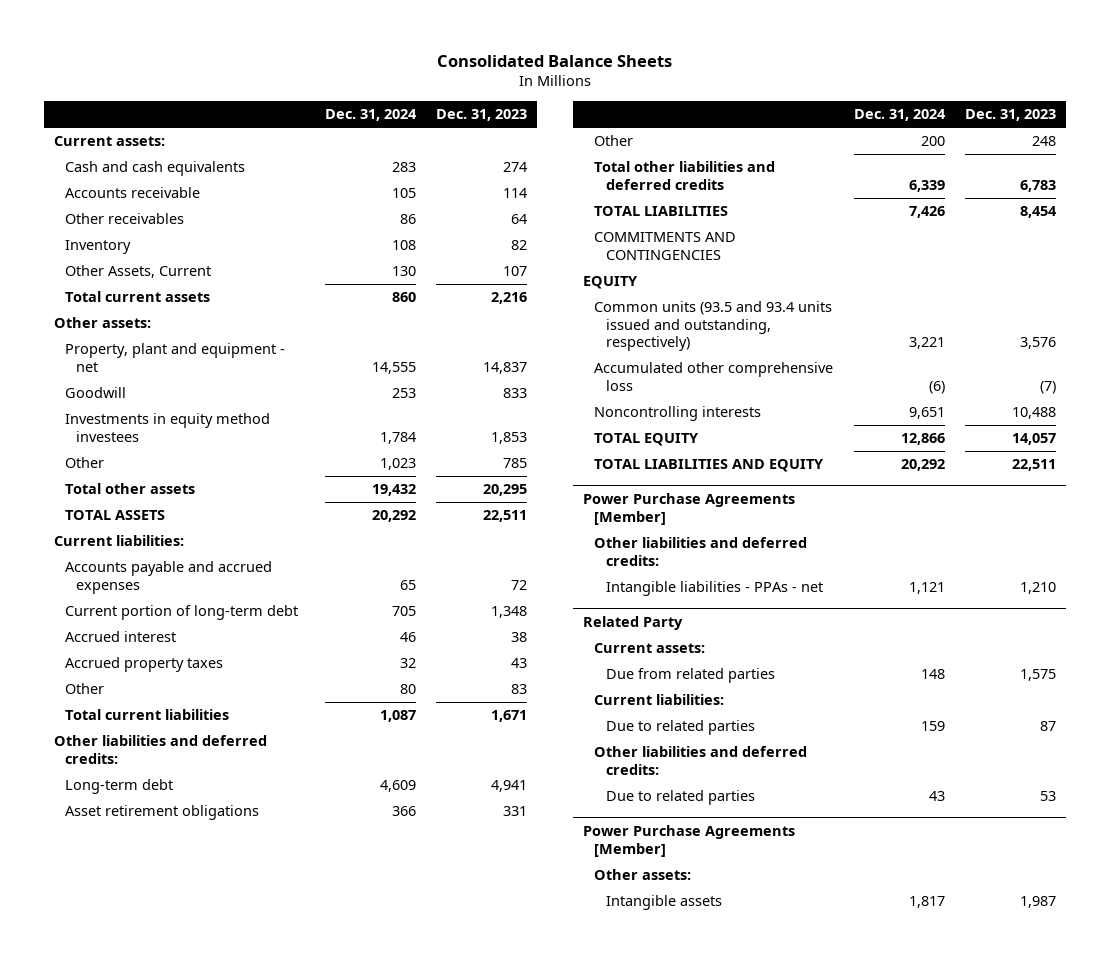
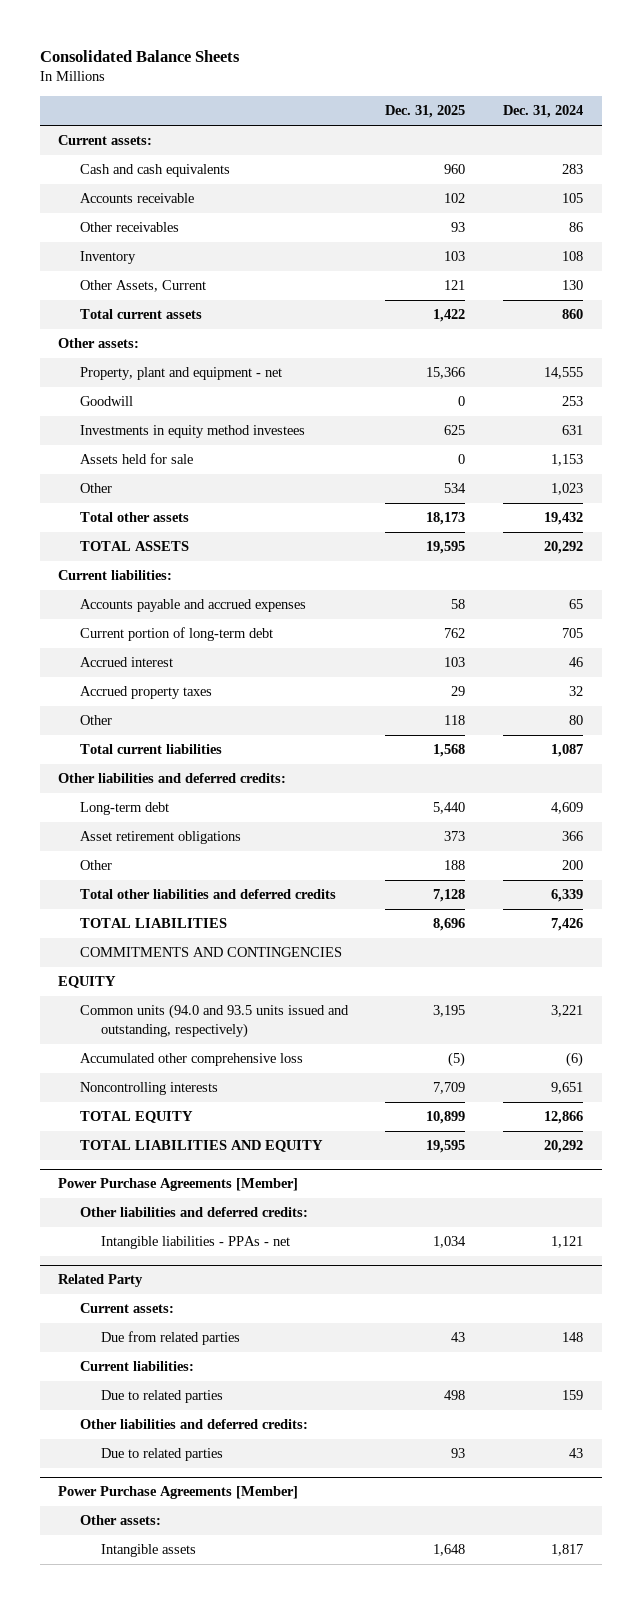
[435,109,527,122] Dec. 31, 2023 -> none
none -> [385,105,466,119] Dec. 31, 2025
[379,431,416,444] 1,784 -> [562,425,584,436] 631
none -> [79,453,193,465] Assets held for sale
[594,301,833,352] Common units (93.5 and 93.4 units issued and outstanding, respectively) -> [79,1004,349,1038] Common units (94.0 and 93.5 units issued and outstanding, respectively)

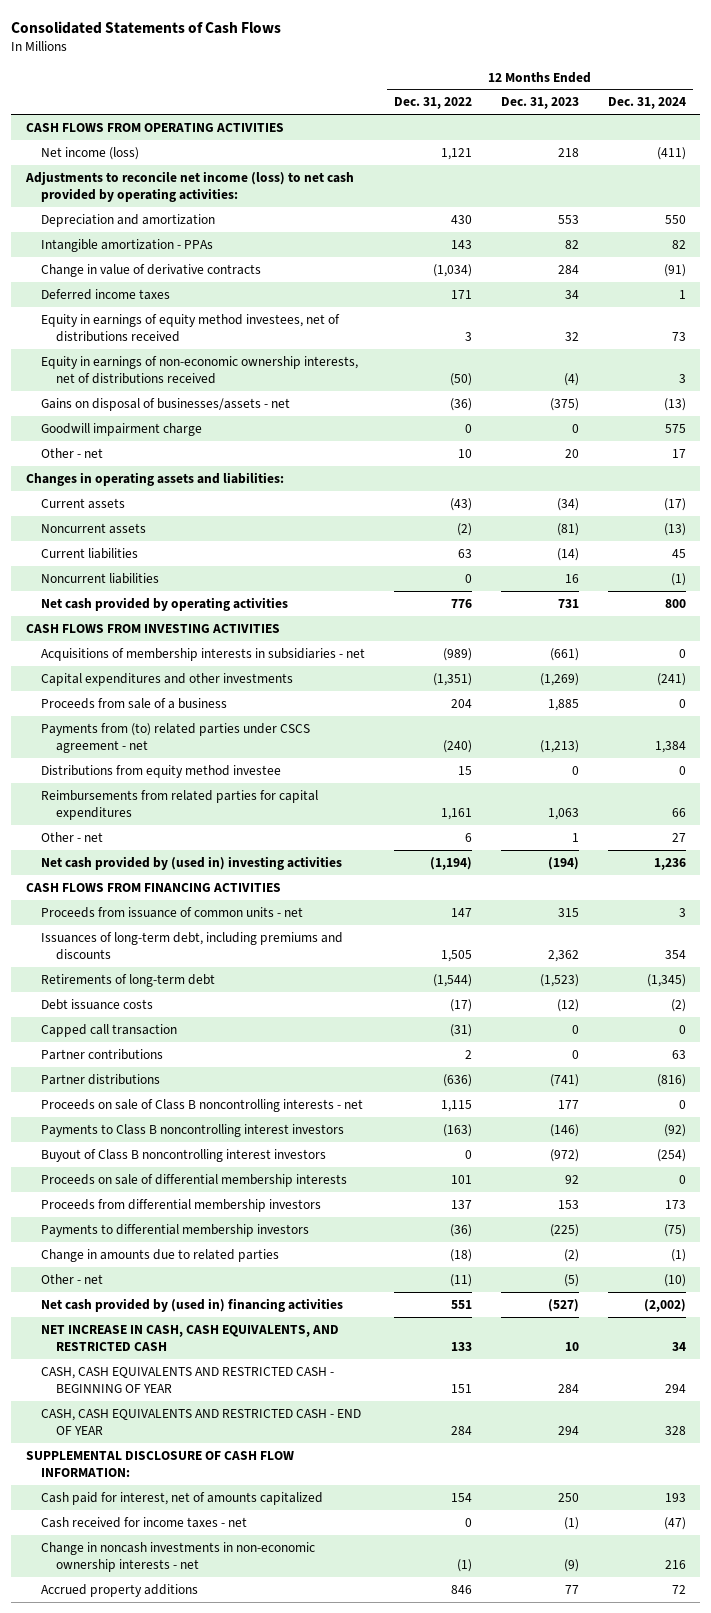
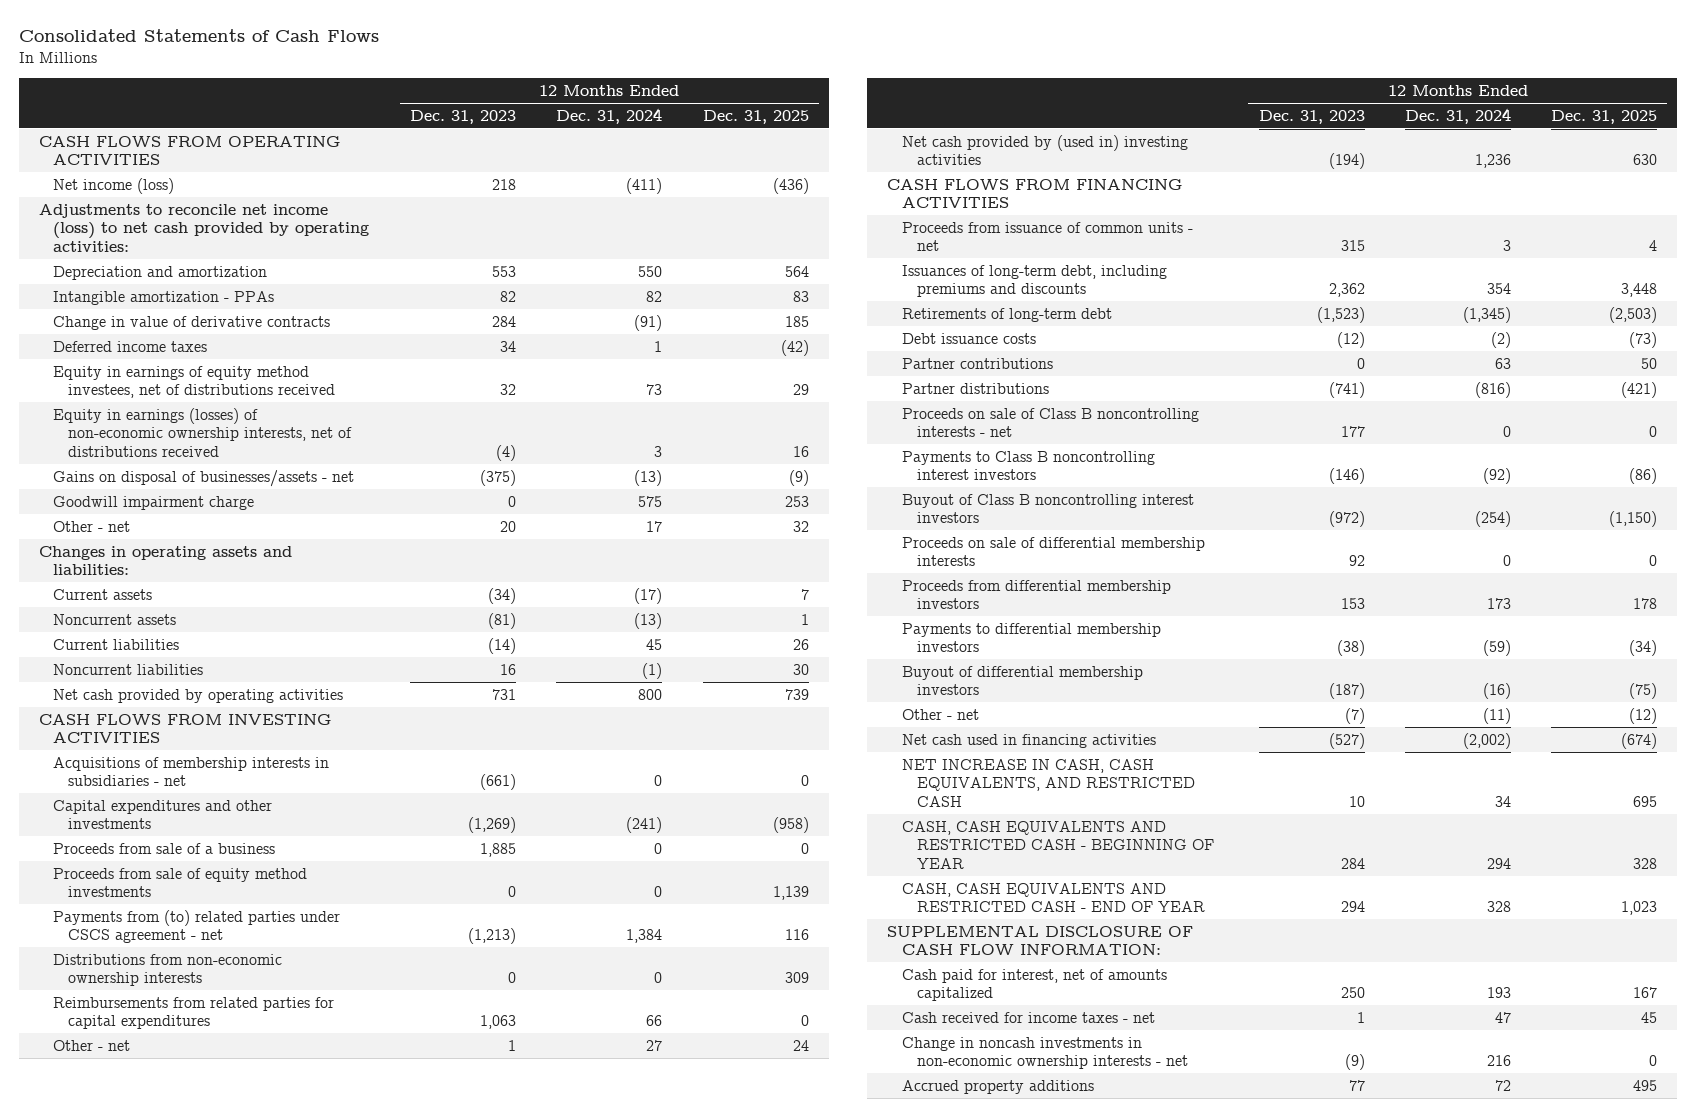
[393,97,472,110] Dec. 31, 2022 -> none
none -> [702,109,809,124] Dec. 31, 2025
[41,355,359,385] Equity in earnings of non-economic ownership interests, net of distributions received -> [53,407,353,458] Equity in earnings (losses) of non-economic ownership interests, net of distributions received
none -> [53,867,308,898] Proceeds from sale of equity method investments
[41,764,282,778] Distributions from equity method investee -> none
none -> [53,953,283,987] Distributions from non-economic ownership interests
[41,1023,178,1037] Capped call transaction -> none
[41,1248,280,1262] Change in amounts due to related parties -> none
[549,1223,579,1237] (225) -> [1336,640,1365,657] (38)
[663,1223,686,1237] (75) -> [1482,640,1511,657] (59)
none -> [902,665,1144,696] Buyout of differential membership investors
[563,1273,579,1287] (5) -> [1344,707,1365,724] (7)
[663,1273,686,1287] (10) -> [1482,707,1511,724] (11)
[41,1297,344,1312] Net cash provided by (used in) financing activities -> [902,733,1157,748] Net cash used in financing activities
[563,1516,579,1530] (1) -> [1356,1011,1365,1023] 1
[663,1516,686,1530] (47) -> [1494,1011,1511,1023] 47

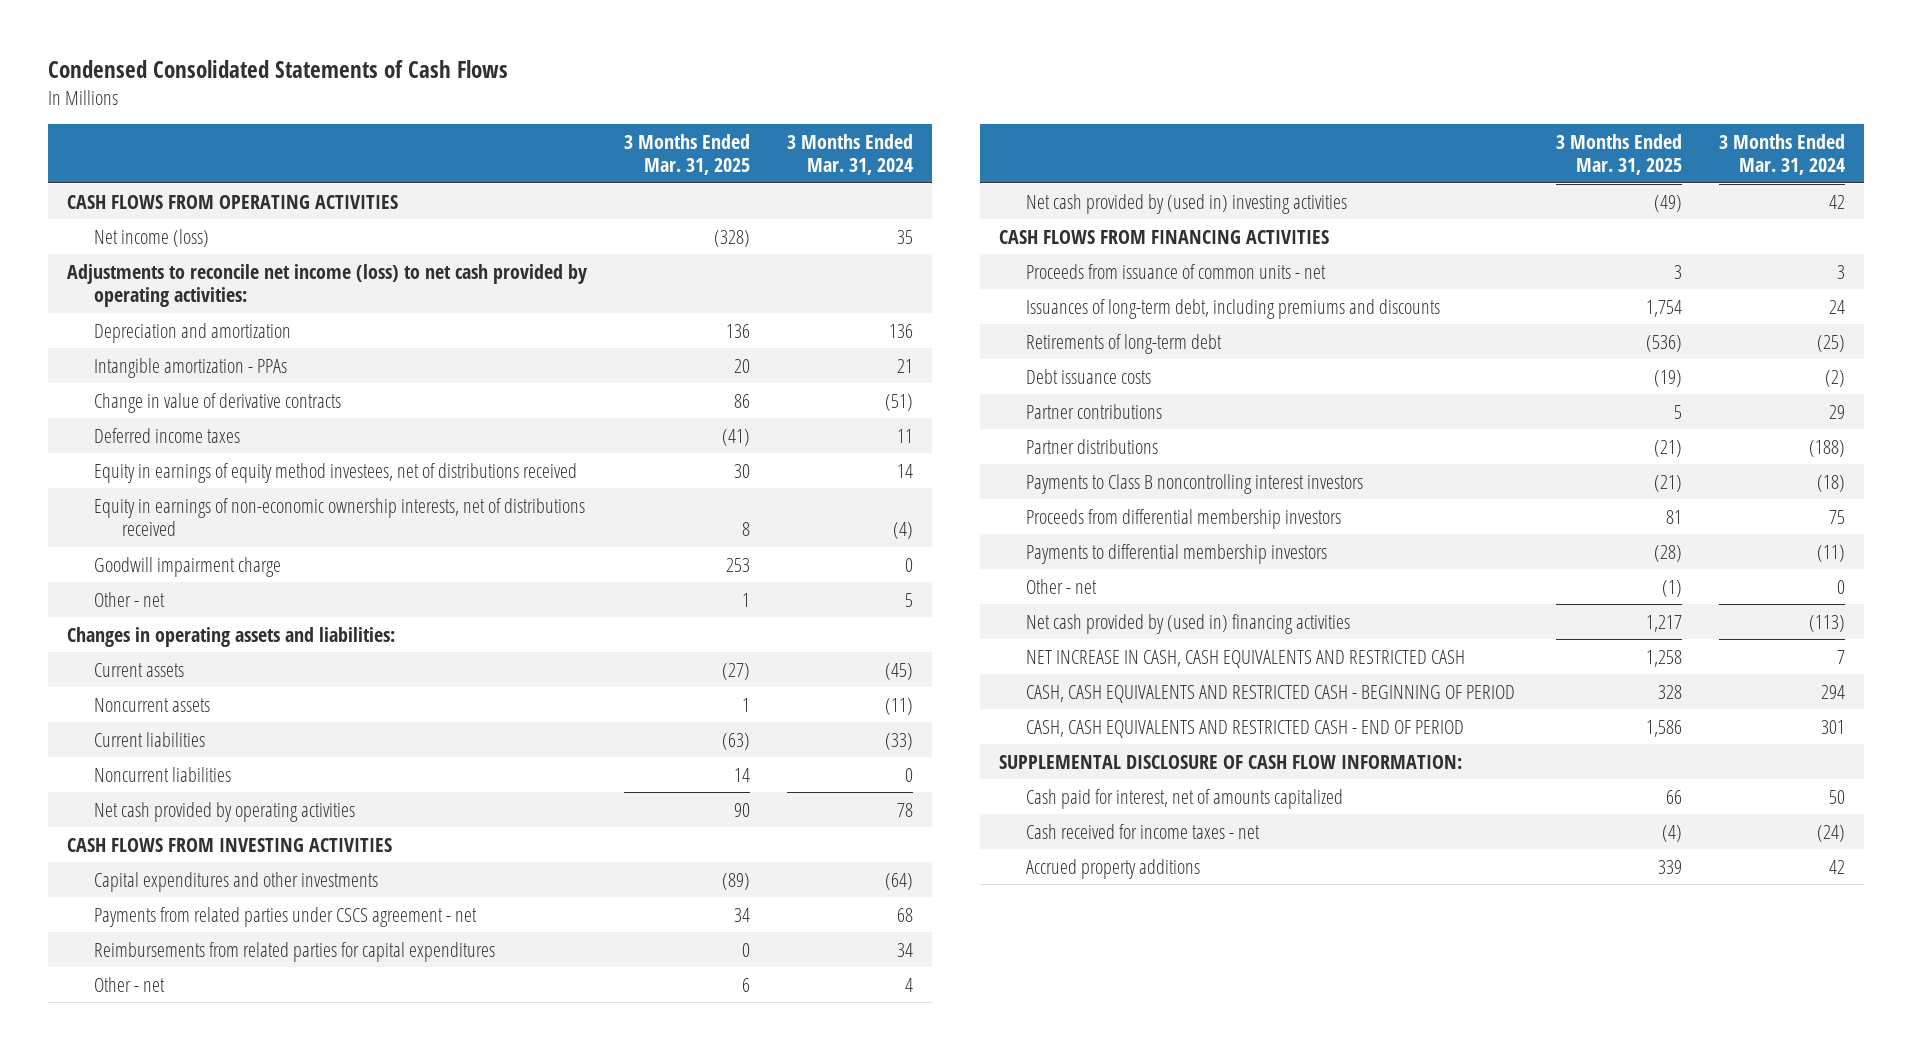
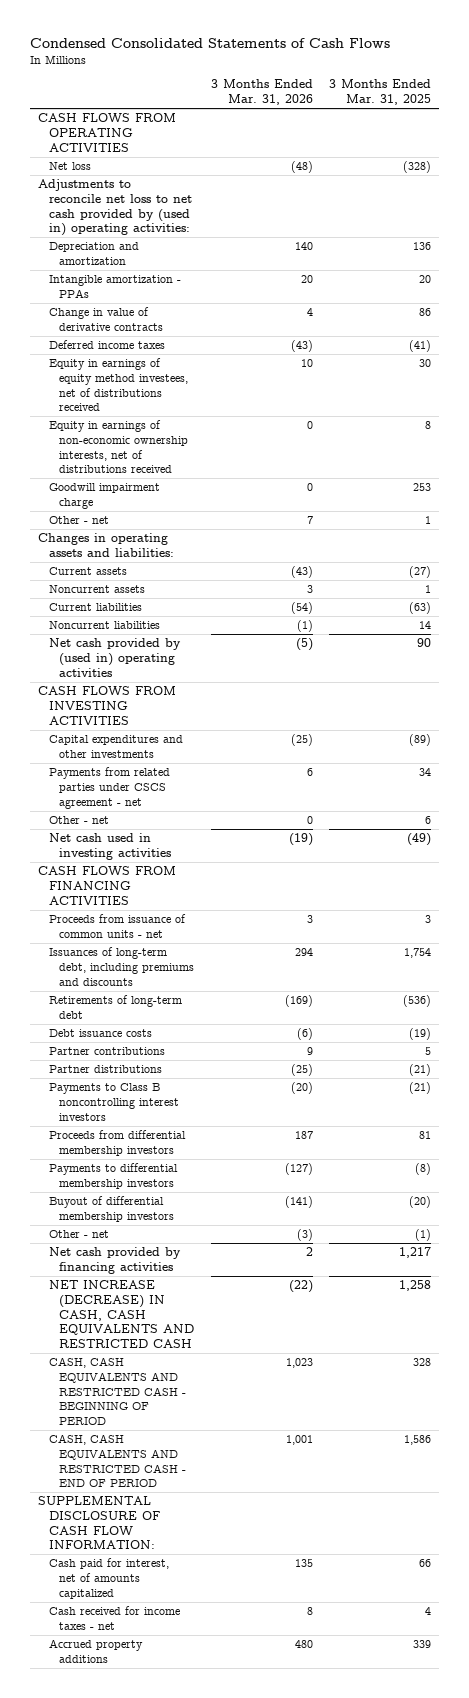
[786,133,913,176] 3 Months Ended Mar. 31, 2024 -> none
none -> [210,79,313,106] 3 Months Ended Mar. 31, 2026
[94,228,210,247] Net income (loss) -> [48,162,91,171] Net loss
[66,263,587,308] Adjustments to reconcile net income (loss) to net cash provided by operating activities: -> [38,179,192,237] Adjustments to reconcile net loss to net cash provided by (used in) operating activities:
[94,801,356,822] Net cash provided by operating activities -> [48,638,181,677] Net cash provided by (used in) operating activities
[94,941,496,962] Reimbursements from related parties for capital expenditures -> none
[1026,193,1348,214] Net cash provided by (used in) investing activities -> [48,833,172,860] Net cash used in investing activities
[1653,544,1682,562] (28) -> [415,1163,432,1176] (8)
none -> [48,1196,175,1222] Buyout of differential membership investors
[1026,613,1351,634] Net cash provided by (used in) financing activities -> [48,1247,181,1274] Net cash provided by financing activities
[1026,649,1466,668] NET INCREASE IN CASH, CASH EQUIVALENTS AND RESTRICTED CASH -> [48,1280,195,1349] NET INCREASE (DECREASE) IN CASH, CASH EQUIVALENTS AND RESTRICTED CASH
[1661,824,1682,842] (4) -> [425,1607,432,1616] 4

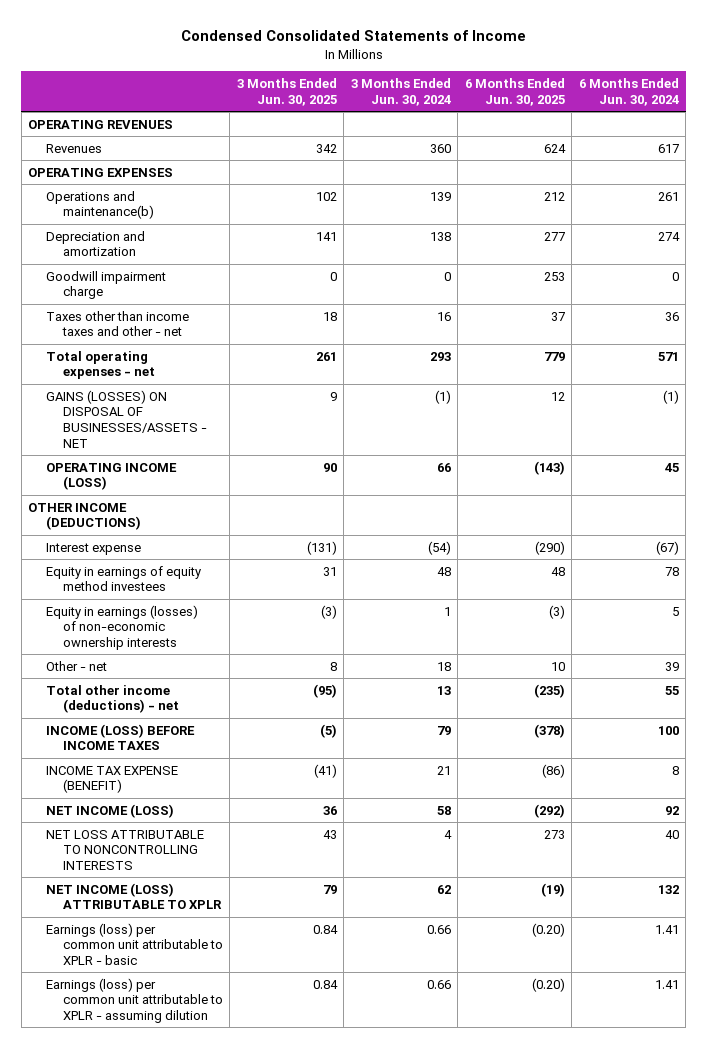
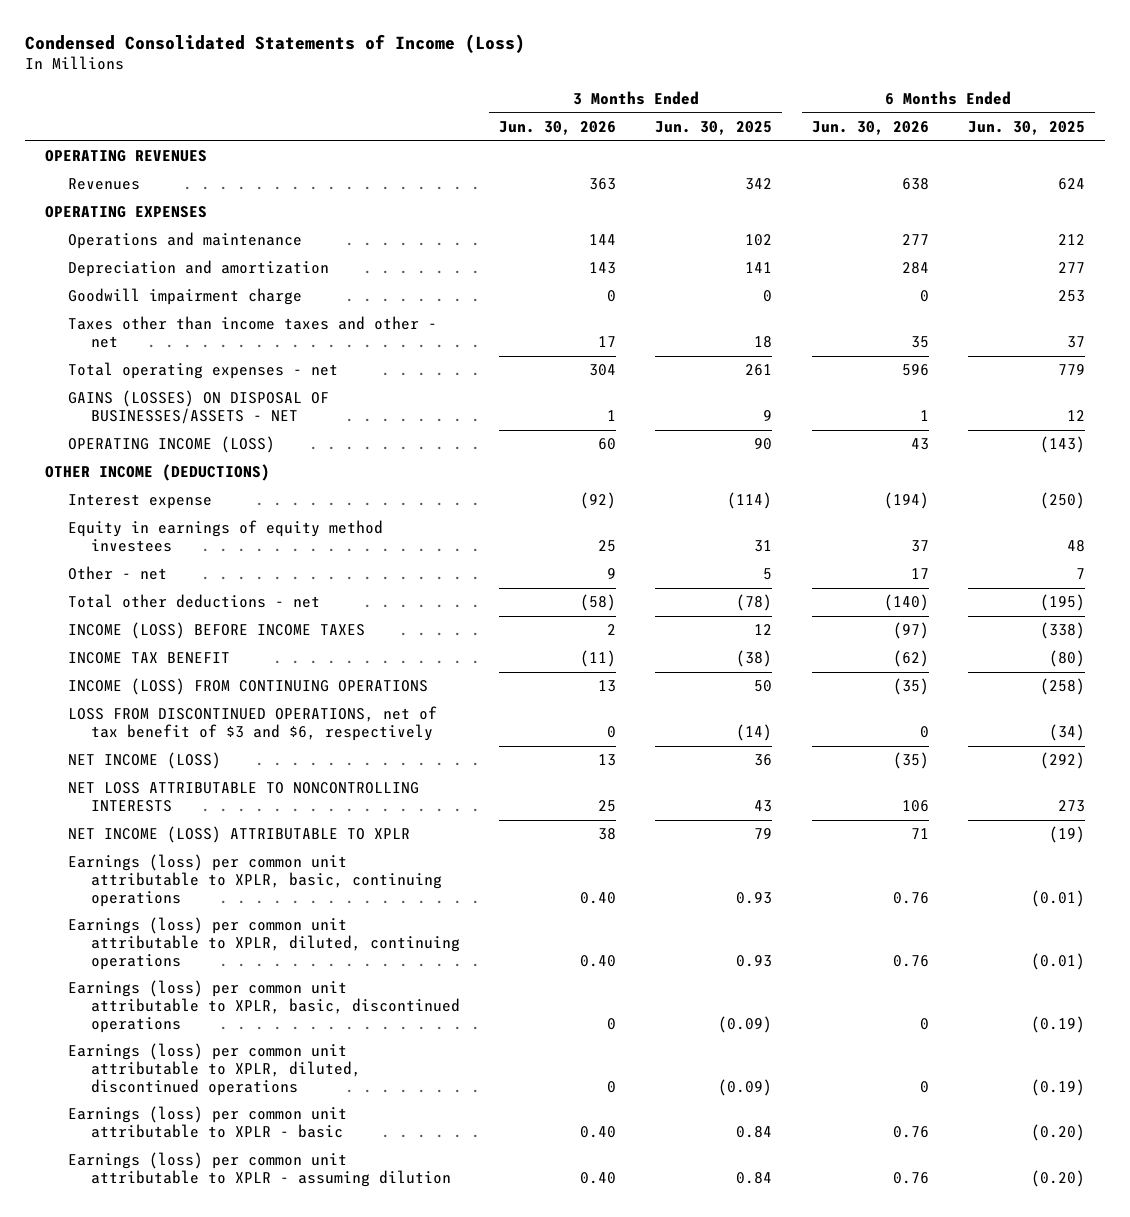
[180,30,526,42] Condensed Consolidated Statements of Income -> [25,33,526,53] Condensed Consolidated Statements of Income (Loss)
[350,77,451,106] 3 Months Ended Jun. 30, 2024 -> none
[578,77,679,106] 6 Months Ended Jun. 30, 2024 -> none
none -> [499,120,617,135] Jun. 30, 2026
none -> [811,120,929,135] Jun. 30, 2026
[45,190,155,220] Operations and maintenance(b) -> [67,232,302,250] Operations and maintenance
[306,540,337,555] (131) -> [727,492,773,510] (114)
[534,540,565,555] (290) -> [1039,492,1085,510] (250)
[45,604,198,650] Equity in earnings (losses) of non-economic ownership interests -> none
[329,661,337,671] 8 -> [763,568,773,581] 5
[550,661,565,671] 10 -> [1075,568,1085,580] 7
[45,684,180,714] Total other income (deductions) - net -> [67,594,320,609] Total other deductions - net
[312,683,337,698] (95) -> [736,594,773,612] (78)
[533,683,565,698] (235) -> [1039,594,1085,612] (195)
[319,723,337,738] (5) -> [754,624,773,636] 12
[533,723,565,738] (378) -> [1039,622,1085,640] (338)
[45,765,178,794] INCOME TAX EXPENSE (BENEFIT) -> [67,652,230,665] INCOME TAX BENEFIT
[313,763,337,778] (41) -> [736,650,773,668] (38)
[541,763,565,778] (86) -> [1048,650,1085,668] (80)
none -> [67,678,428,696] INCOME (LOSS) FROM CONTINUING OPERATIONS
none -> [67,706,437,741] LOSS FROM DISCONTINUED OPERATIONS, net of tax benefit of $3 and $6, respectively
none -> [67,854,443,907] Earnings (loss) per common unit attributable to XPLR, basic, continuing operations
none -> [67,917,461,970] Earnings (loss) per common unit attributable to XPLR, diluted, continuing operations
none -> [67,980,461,1033] Earnings (loss) per common unit attributable to XPLR, basic, discontinued operations
none -> [67,1043,362,1096] Earnings (loss) per common unit attributable to XPLR, diluted, discontinued operations

